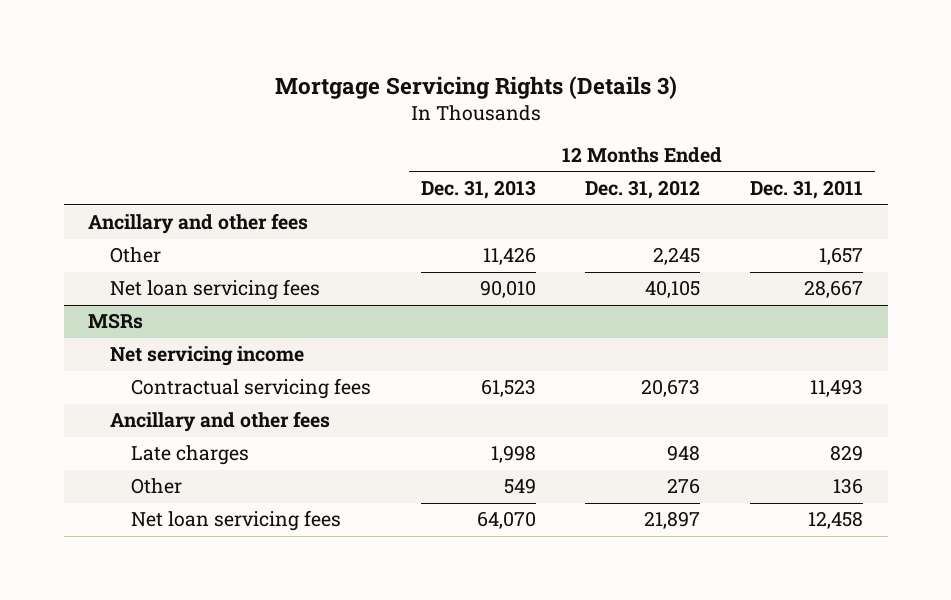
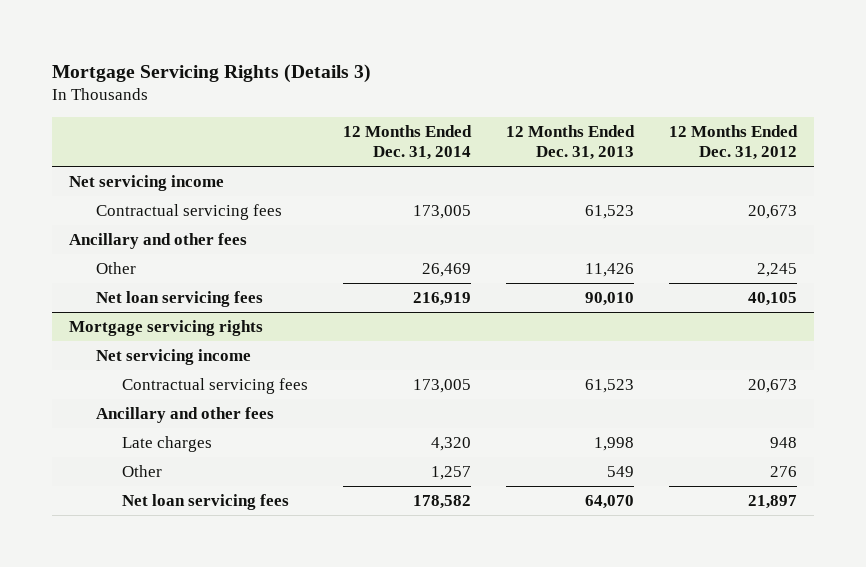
[749,180,863,200] Dec. 31, 2011 -> none
none -> [343,125,473,161] 12 Months Ended Dec. 31, 2014
none -> [69,175,225,192] Net servicing income
none -> [95,204,282,221] Contractual servicing fees
[88,313,144,330] MSRs -> none
none -> [69,320,264,337] Mortgage servicing rights

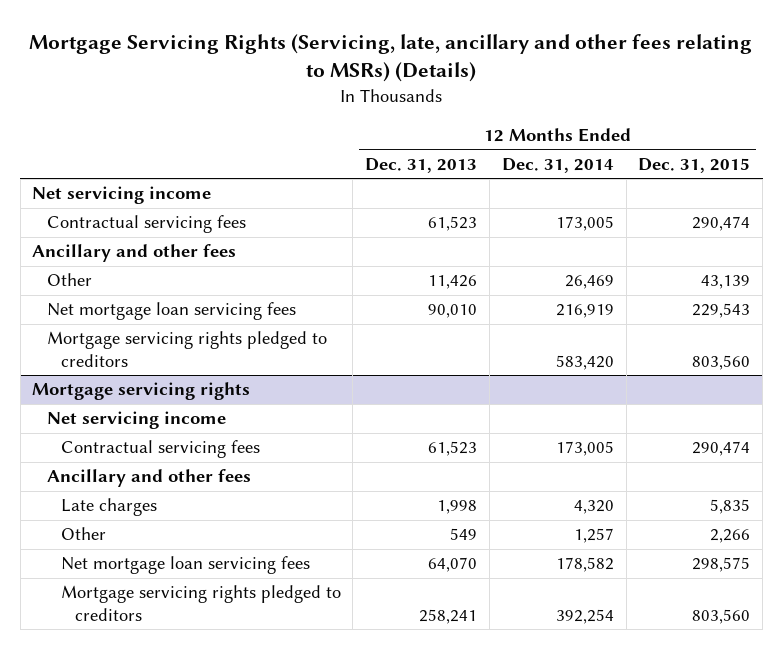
[51,63,371,83] Mortgage Servicing Rights (Details 3) -> [29,33,753,83] Mortgage Servicing Rights (Servicing, late, ancillary and other fees relating to MSRs) (Details)
[668,125,798,161] 12 Months Ended Dec. 31, 2012 -> none
none -> [638,157,751,173] Dec. 31, 2015
[95,291,263,308] Net loan servicing fees -> [46,302,296,321] Net mortgage loan servicing fees
none -> [46,331,327,367] Mortgage servicing rights pledged to creditors
[122,494,290,511] Net loan servicing fees -> [60,556,310,575] Net mortgage loan servicing fees
none -> [60,585,341,621] Mortgage servicing rights pledged to creditors

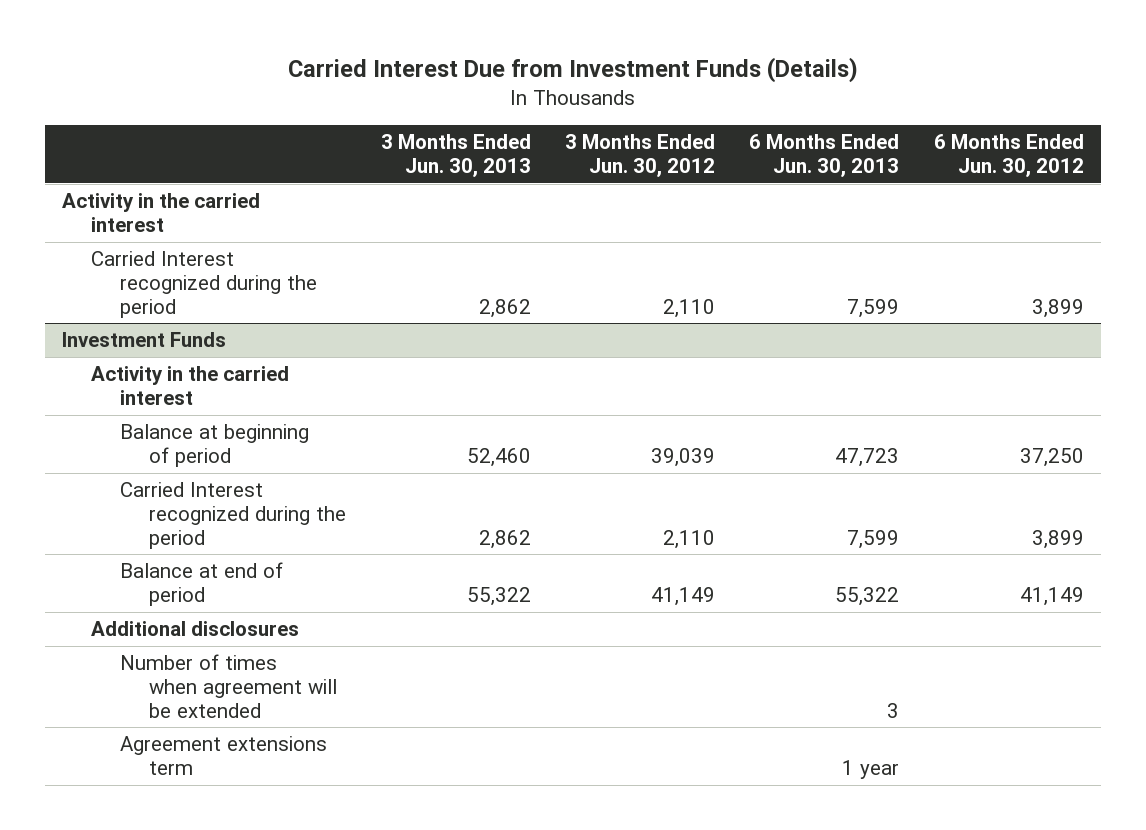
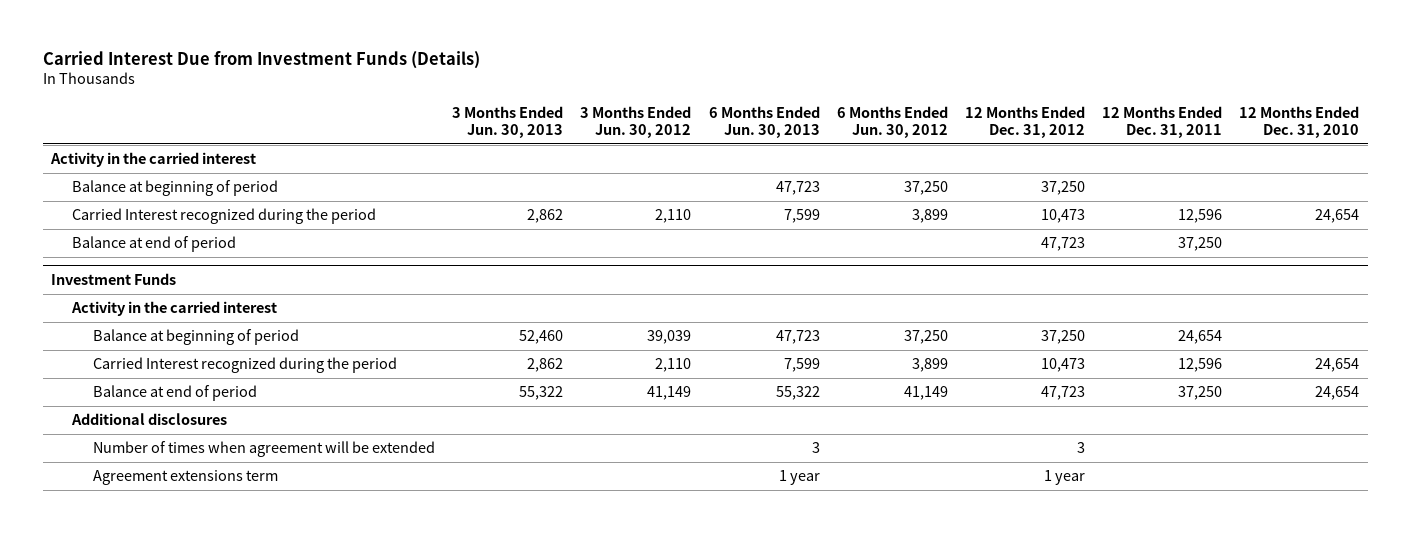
none -> [964,105,1085,138] 12 Months Ended Dec. 31, 2012
none -> [1102,105,1223,138] 12 Months Ended Dec. 31, 2011
none -> [1239,105,1360,138] 12 Months Ended Dec. 31, 2010
none -> [72,180,279,197] Balance at beginning of period
none -> [72,236,237,253] Balance at end of period

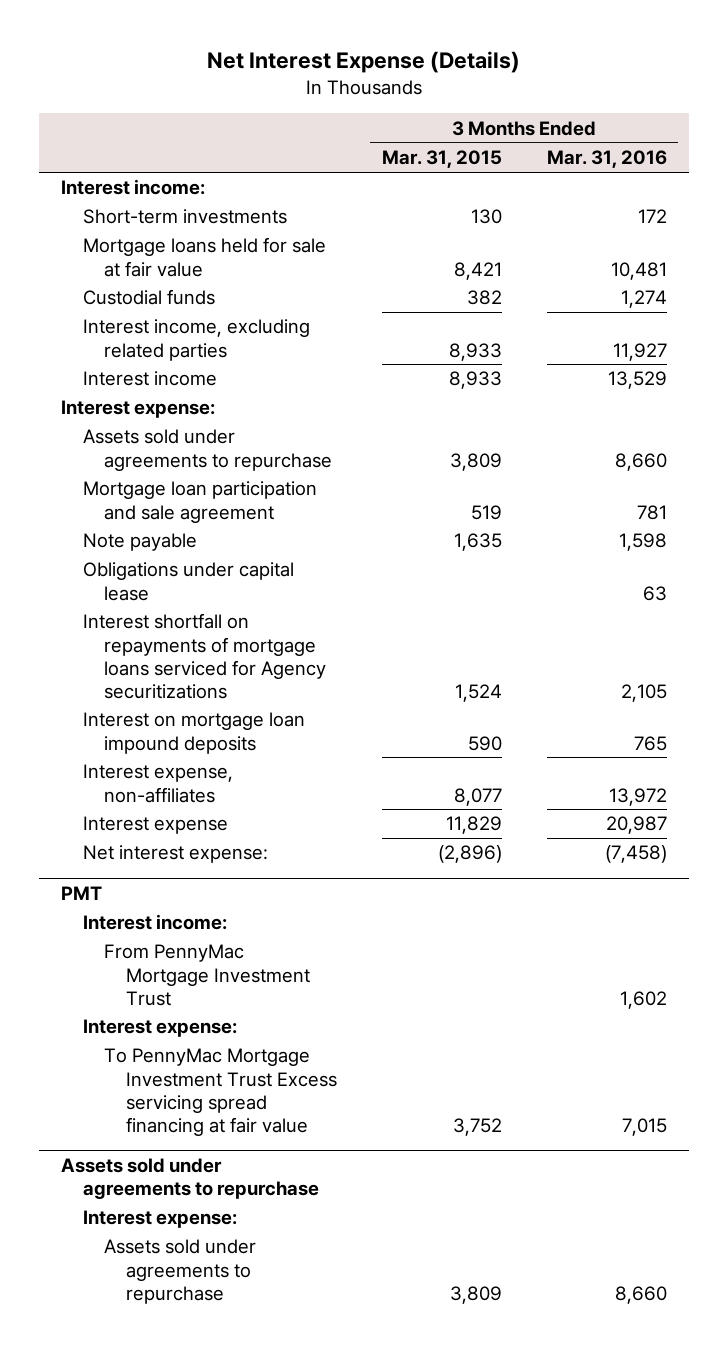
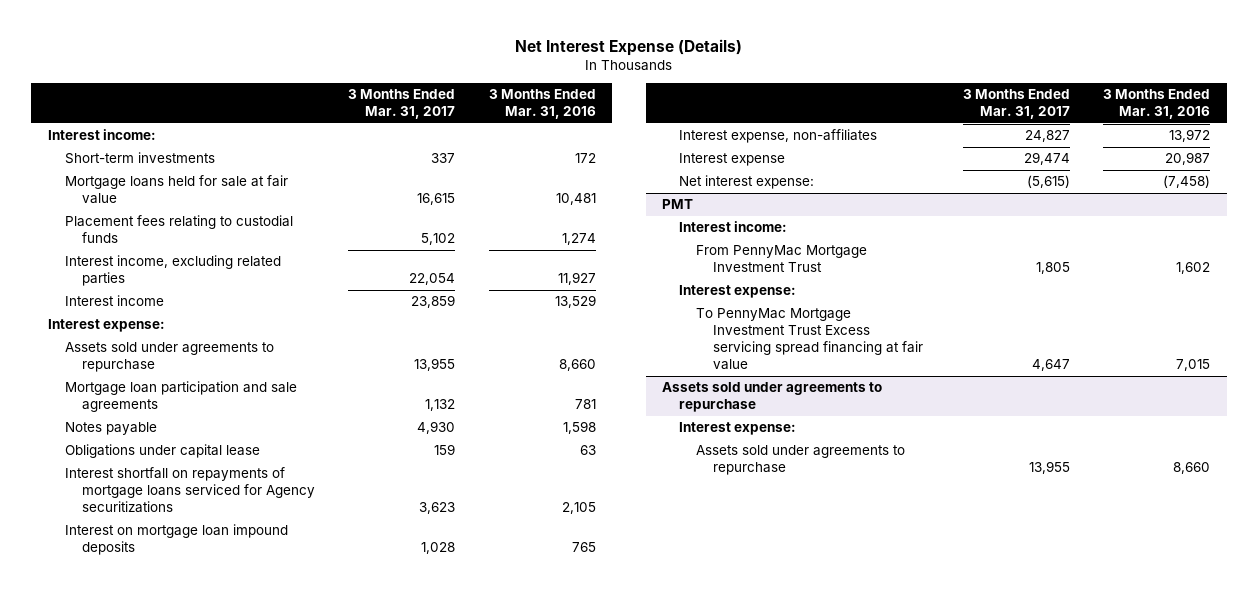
[381,150,502,169] Mar. 31, 2015 -> none
none -> [348,89,456,120] 3 Months Ended Mar. 31, 2017
[82,289,215,306] Custodial funds -> [64,215,293,244] Placement fees relating to custodial funds
[82,481,317,523] Mortgage loan participation and sale agreement -> [64,381,297,413] Mortgage loan participation and sale agreements
[82,533,197,552] Note payable -> [64,422,157,436] Notes payable

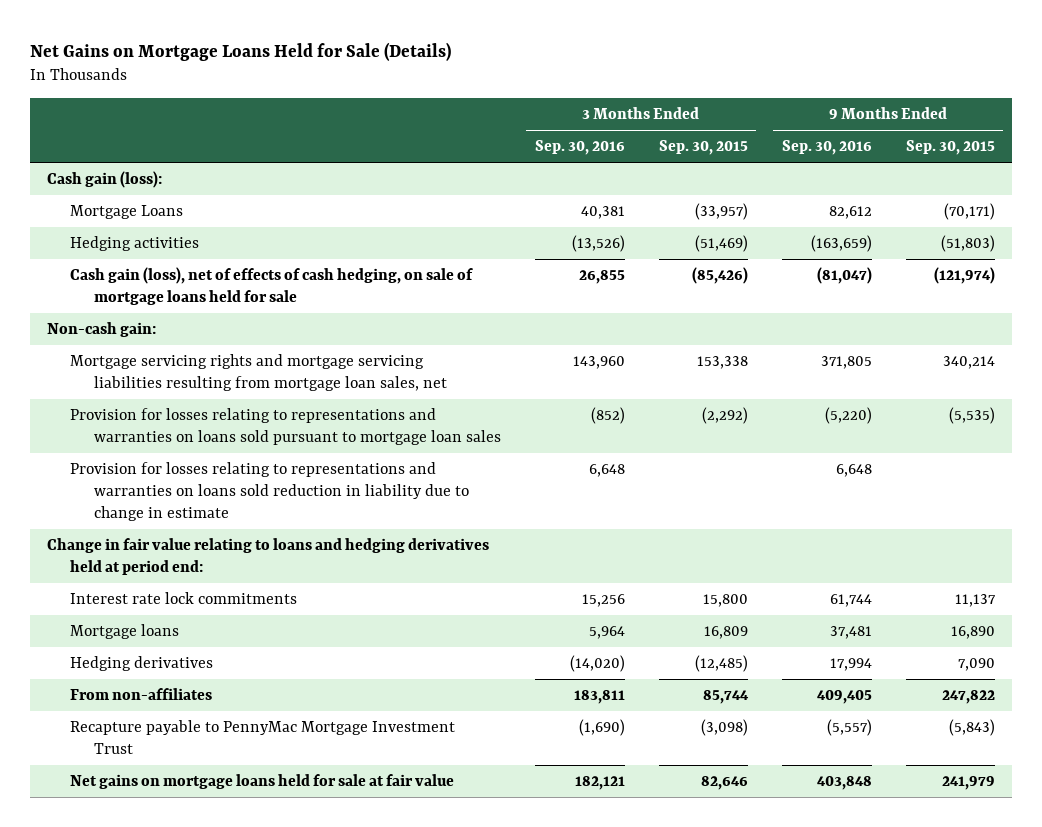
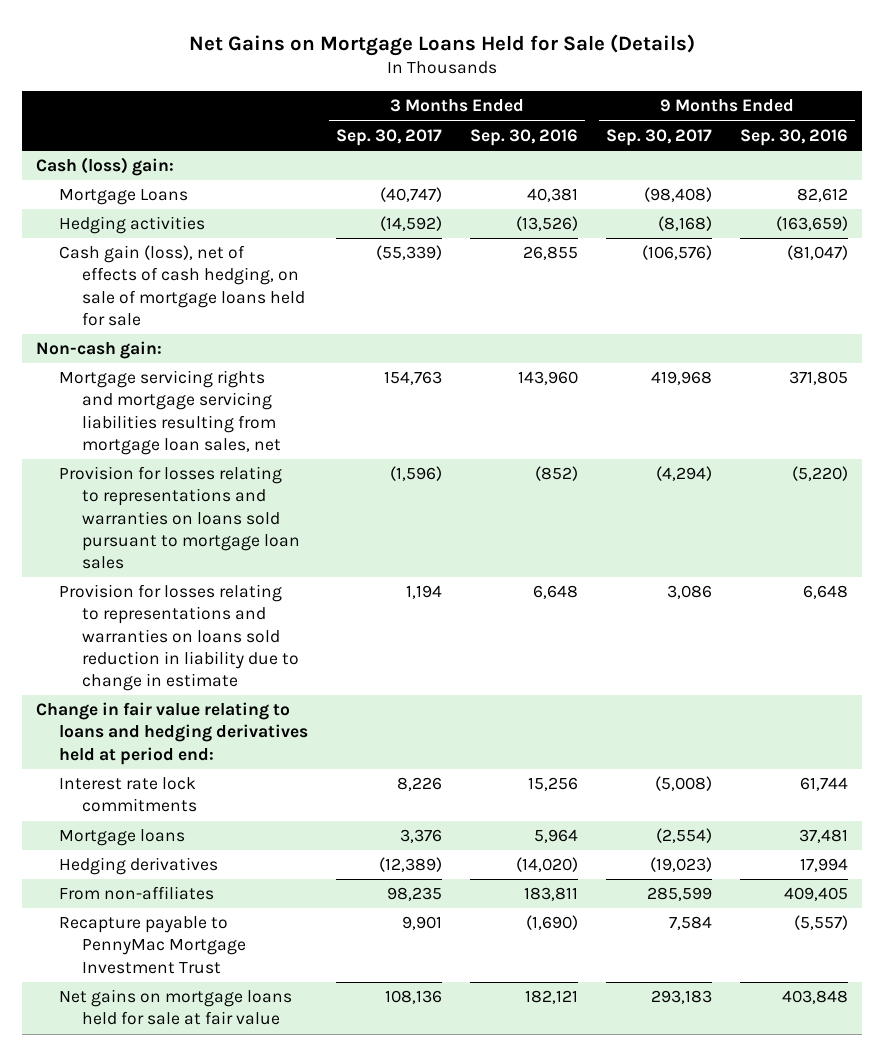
[658,140,748,156] Sep. 30, 2015 -> none
[905,140,995,156] Sep. 30, 2015 -> none
none -> [336,128,443,146] Sep. 30, 2017
none -> [606,128,713,146] Sep. 30, 2017
[46,171,162,189] Cash gain (loss): -> [36,157,175,177] Cash (loss) gain:

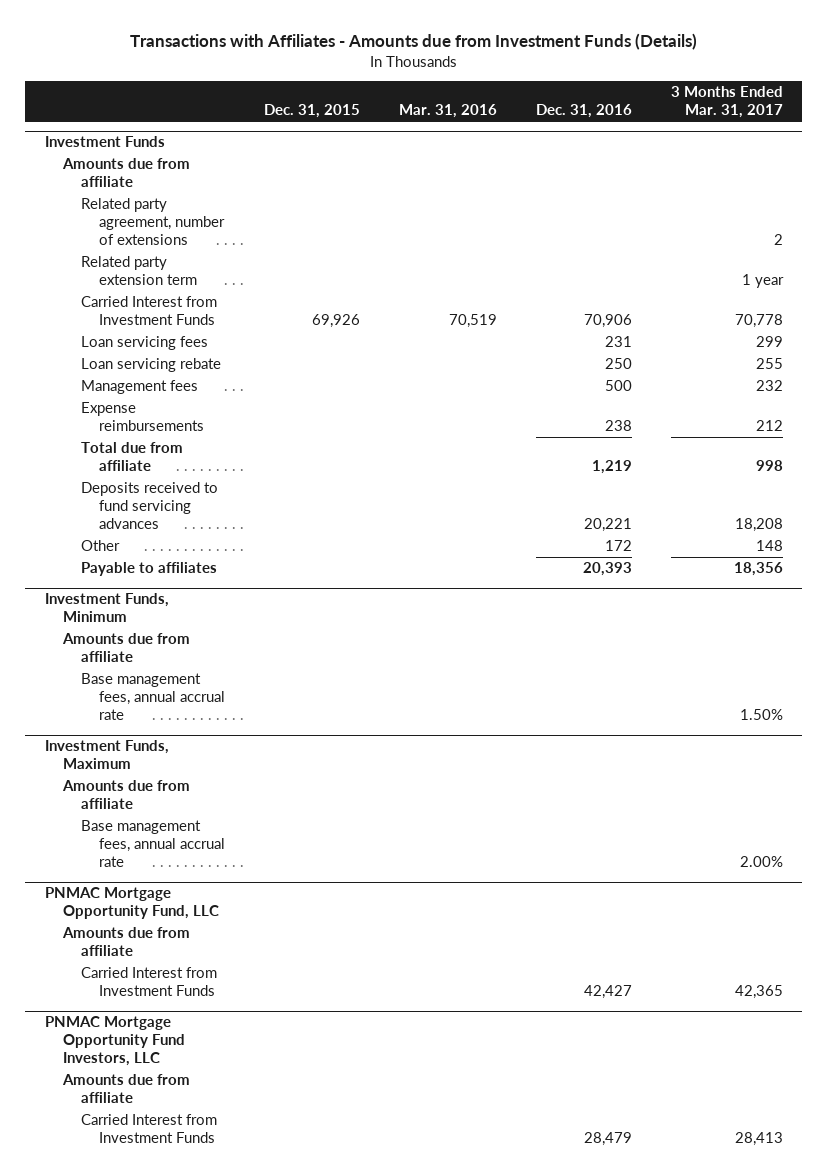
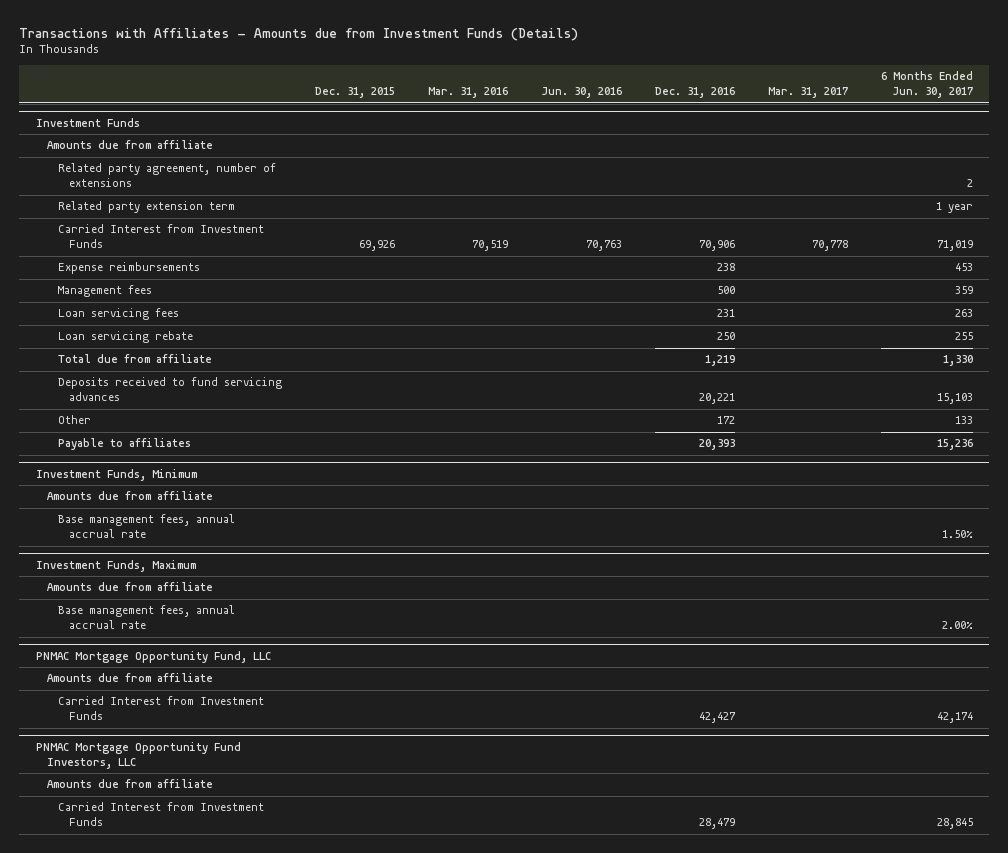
[670,86,783,119] 3 Months Ended Mar. 31, 2017 -> none
none -> [540,87,622,99] Jun. 30, 2016
none -> [767,87,848,99] Mar. 31, 2017
none -> [880,71,973,99] 6 Months Ended Jun. 30, 2017
[80,402,204,432] Expense reimbursements -> [57,262,200,275] Expense reimbursements
[80,380,198,395] Management fees -> [57,285,152,298] Management fees

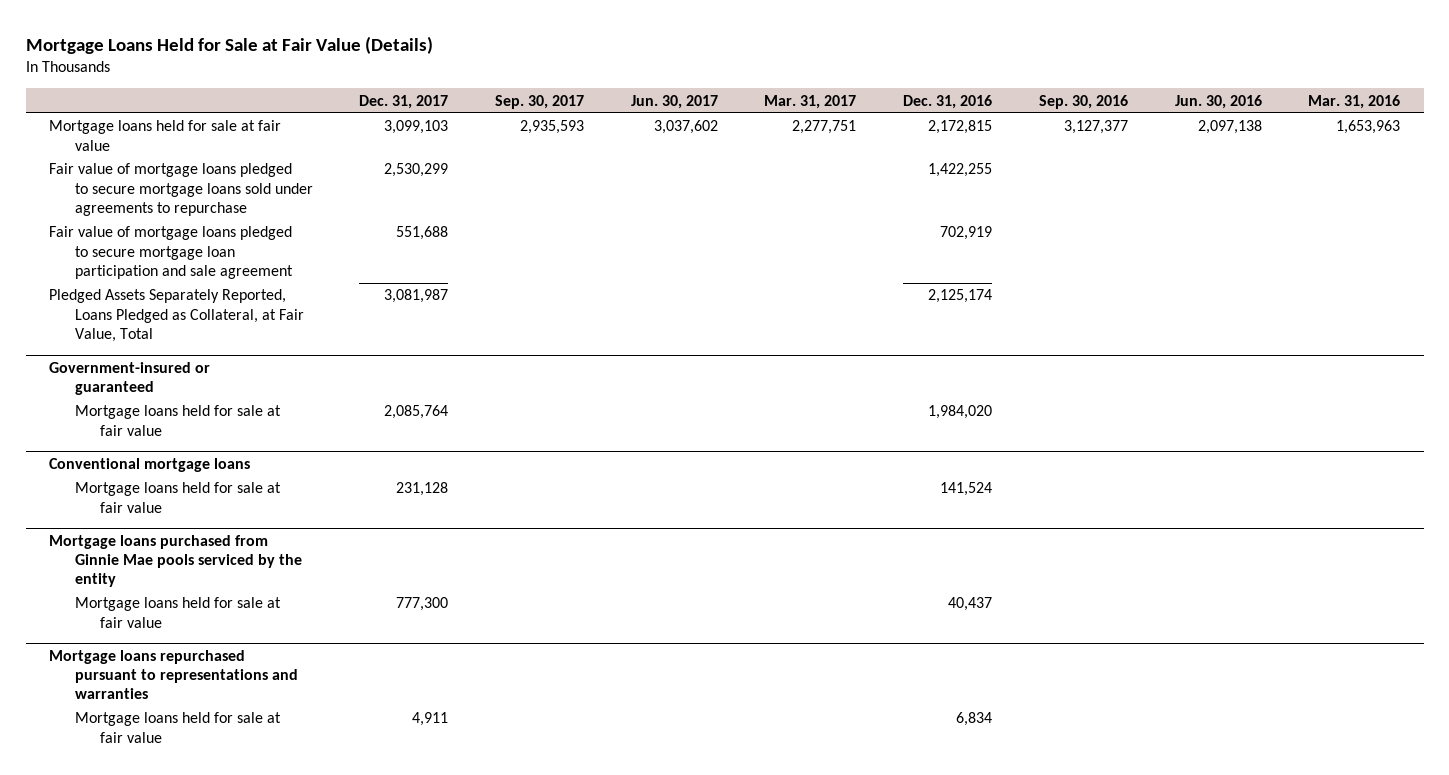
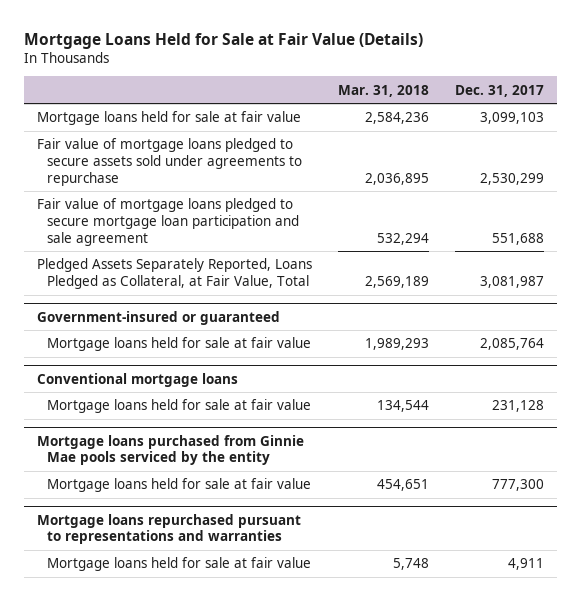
[495,94,585,109] Sep. 30, 2017 -> none
[630,94,718,109] Jun. 30, 2017 -> none
[764,94,857,109] Mar. 31, 2017 -> none
[903,94,993,109] Dec. 31, 2016 -> none
[1038,94,1128,109] Sep. 30, 2016 -> none
[1174,94,1262,109] Jun. 30, 2016 -> none
[1308,94,1401,109] Mar. 31, 2016 -> none
none -> [337,84,429,97] Mar. 31, 2018
[48,163,313,216] Fair value of mortgage loans pledged to secure mortgage loans sold under agreements to repurchase -> [36,138,302,186] Fair value of mortgage loans pledged to secure assets sold under agreements to repurchase

